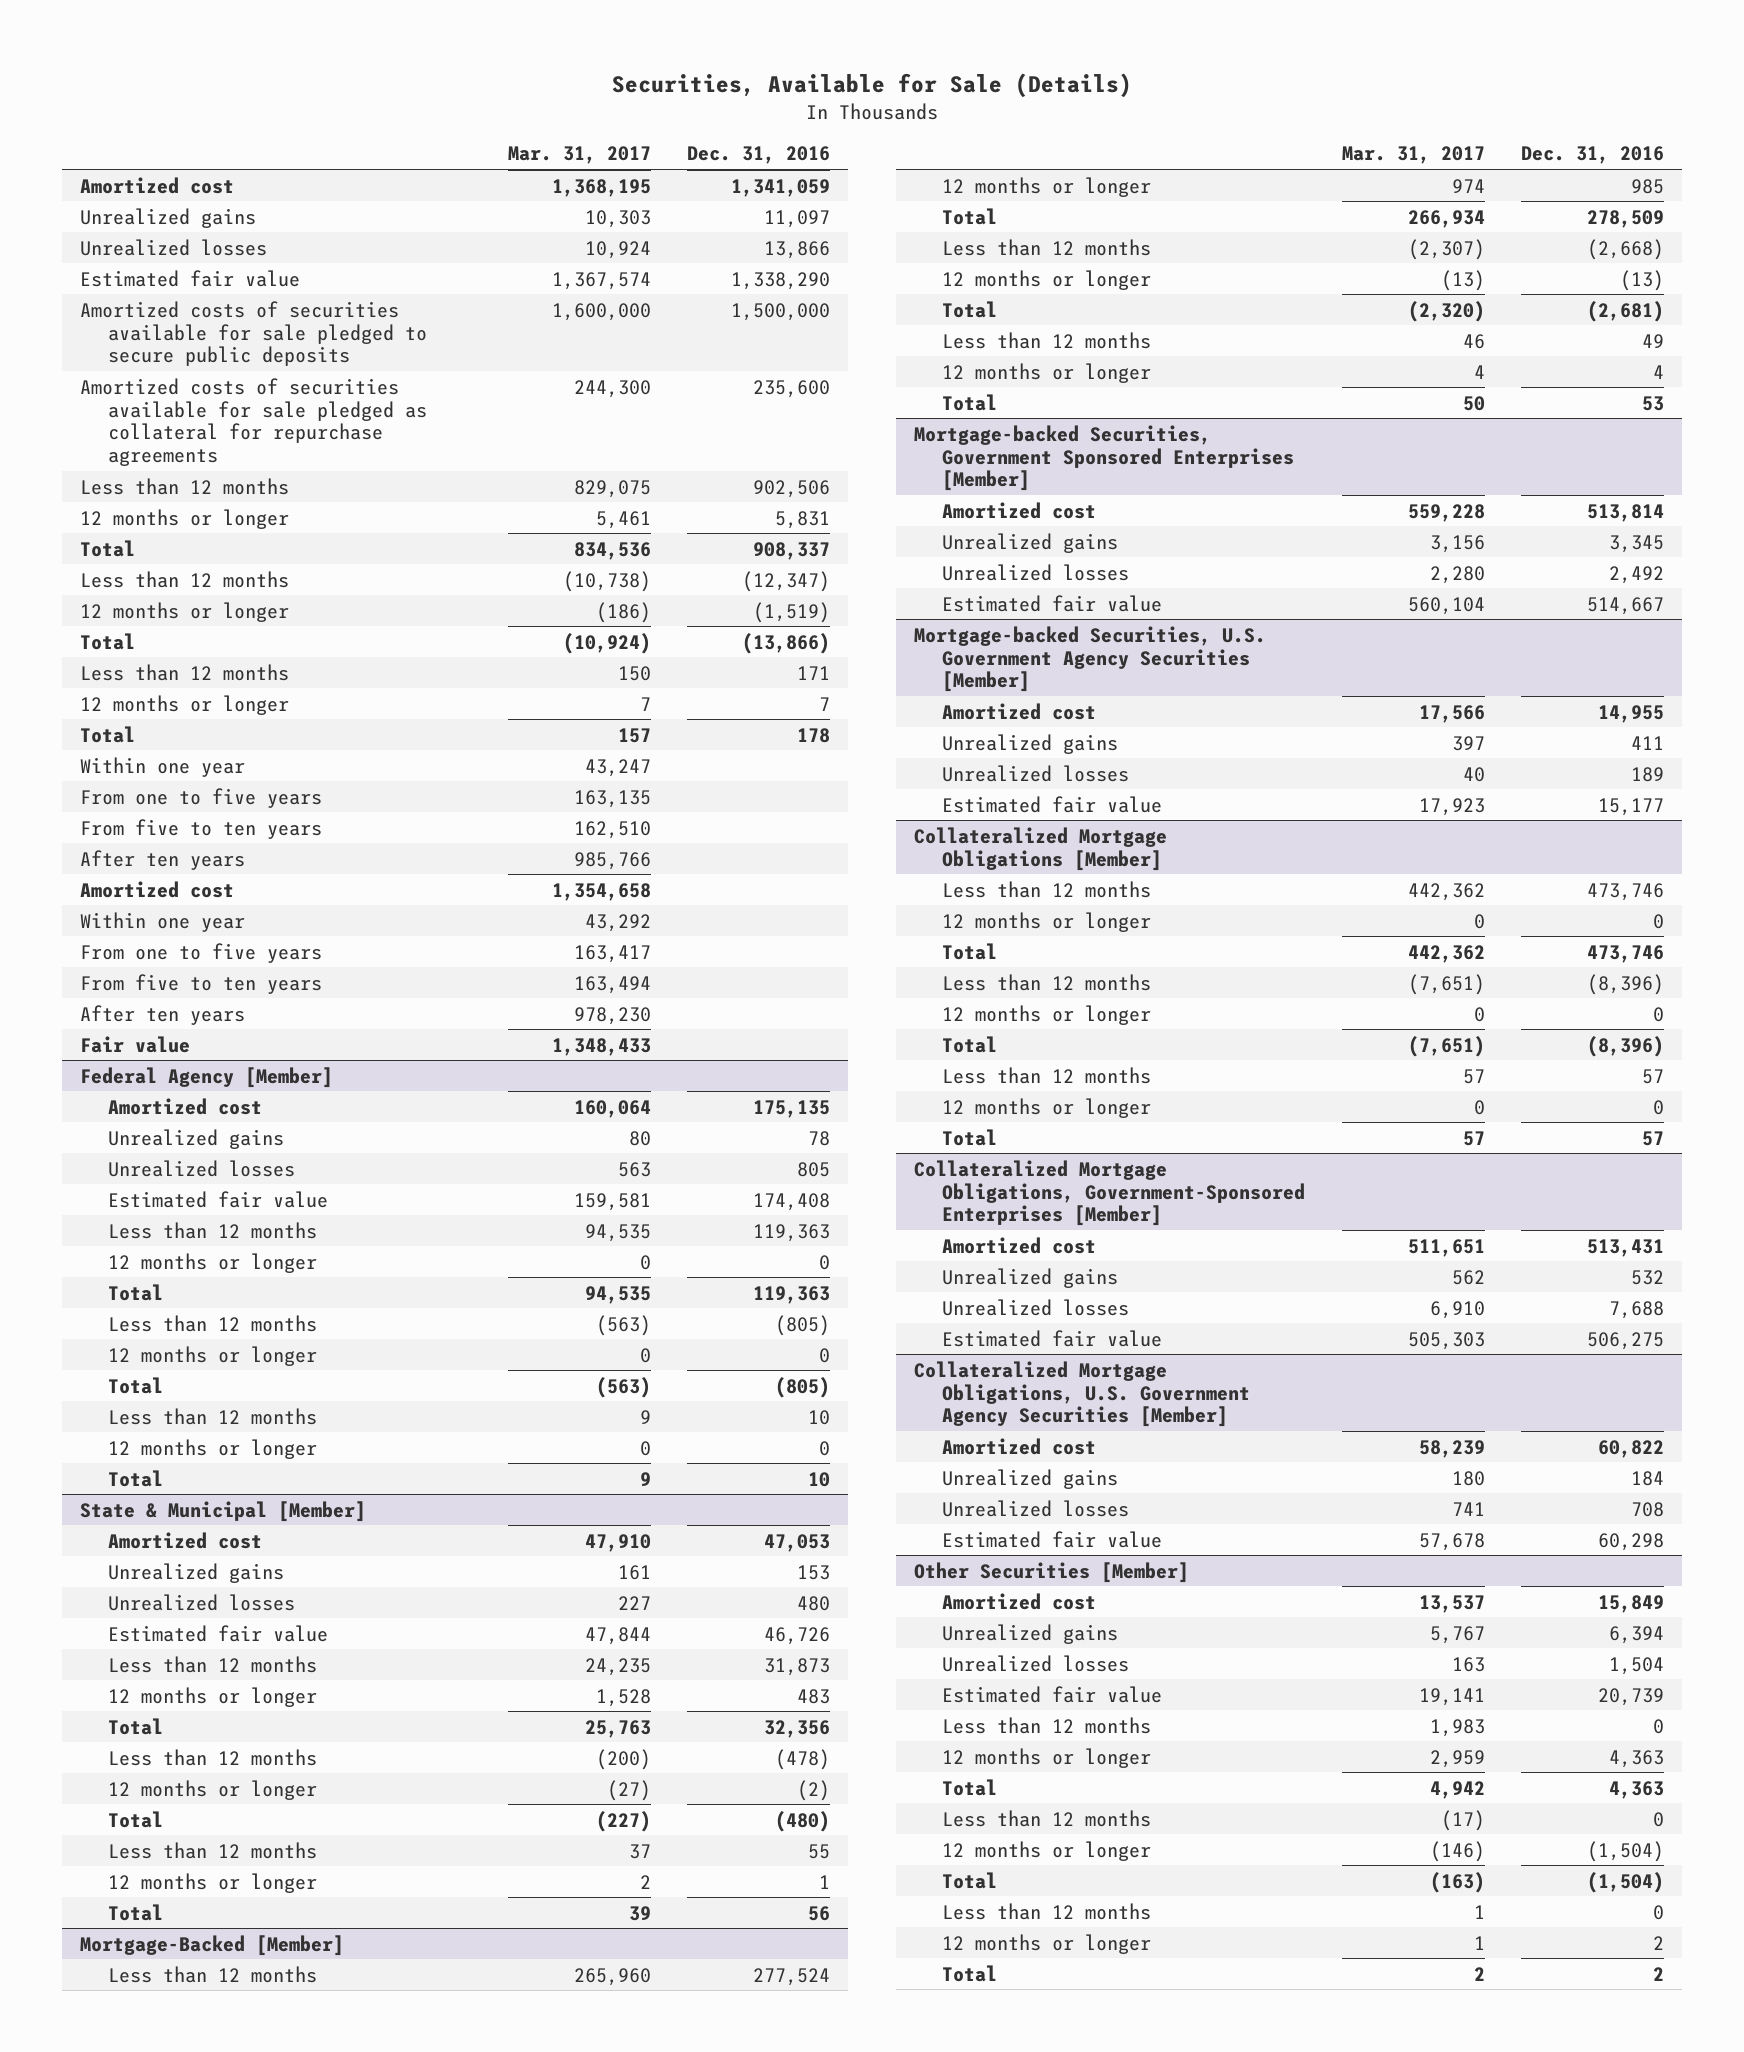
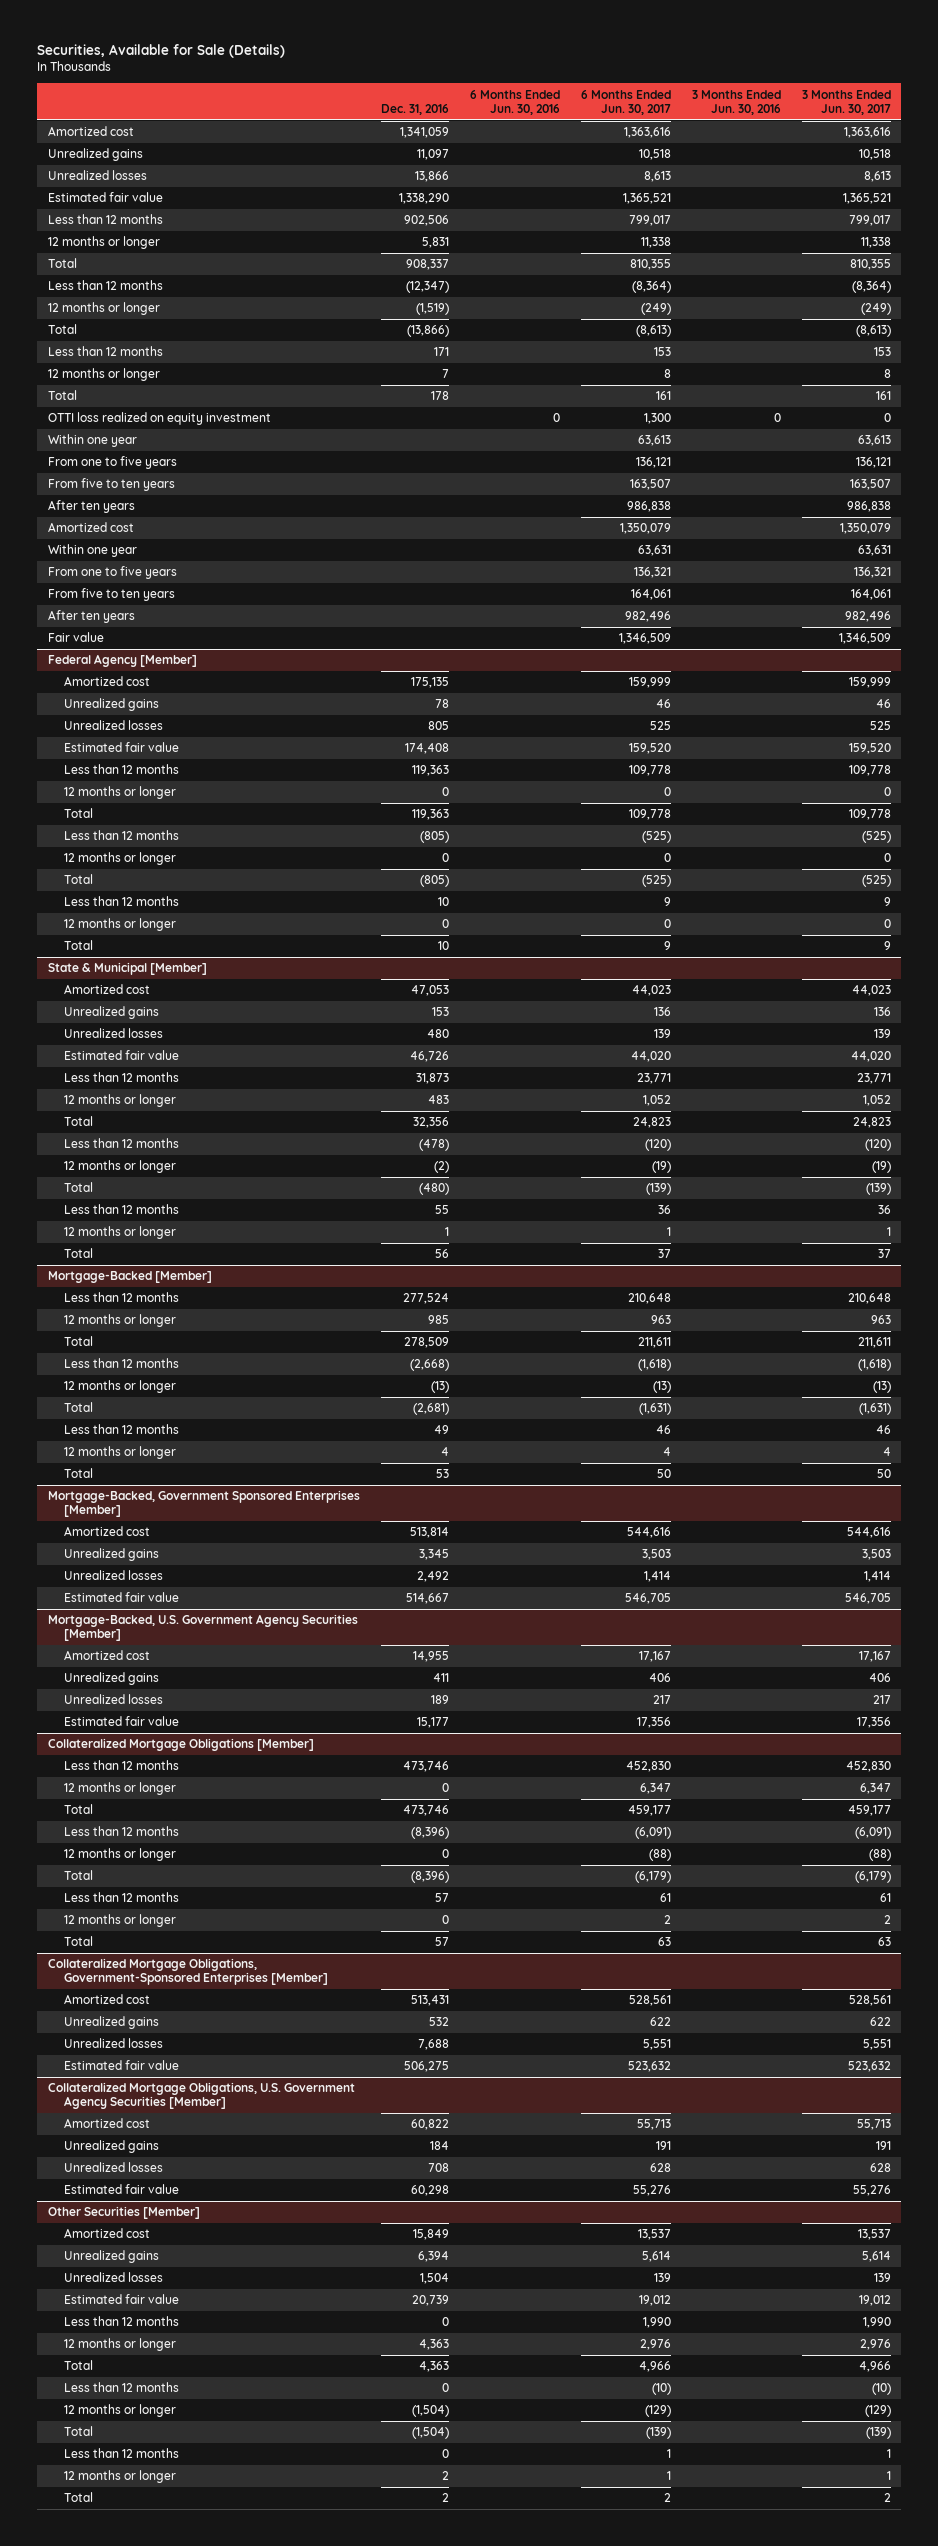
[507,146,651,165] Mar. 31, 2017 -> none
none -> [469,89,560,115] 6 Months Ended Jun. 30, 2016
none -> [580,89,671,115] 6 Months Ended Jun. 30, 2017
none -> [691,89,781,115] 3 Months Ended Jun. 30, 2016
none -> [801,89,891,115] 3 Months Ended Jun. 30, 2017
[80,300,428,367] Amortized costs of securities available for sale pledged to secure public deposits -> none
[80,377,428,467] Amortized costs of securities available for sale pledged as collateral for repurchase agreements -> none
none -> [47,412,271,426] OTTI loss realized on equity investment
[914,424,1295,492] Mortgage-backed Securities, Government Sponsored Enterprises [Member] -> [47,1490,360,1518] Mortgage-Backed, Government Sponsored Enterprises [Member]
[914,625,1267,693] Mortgage-backed Securities, U.S. Government Agency Securities [Member] -> [47,1614,358,1642] Mortgage-Backed, U.S. Government Agency Securities [Member]

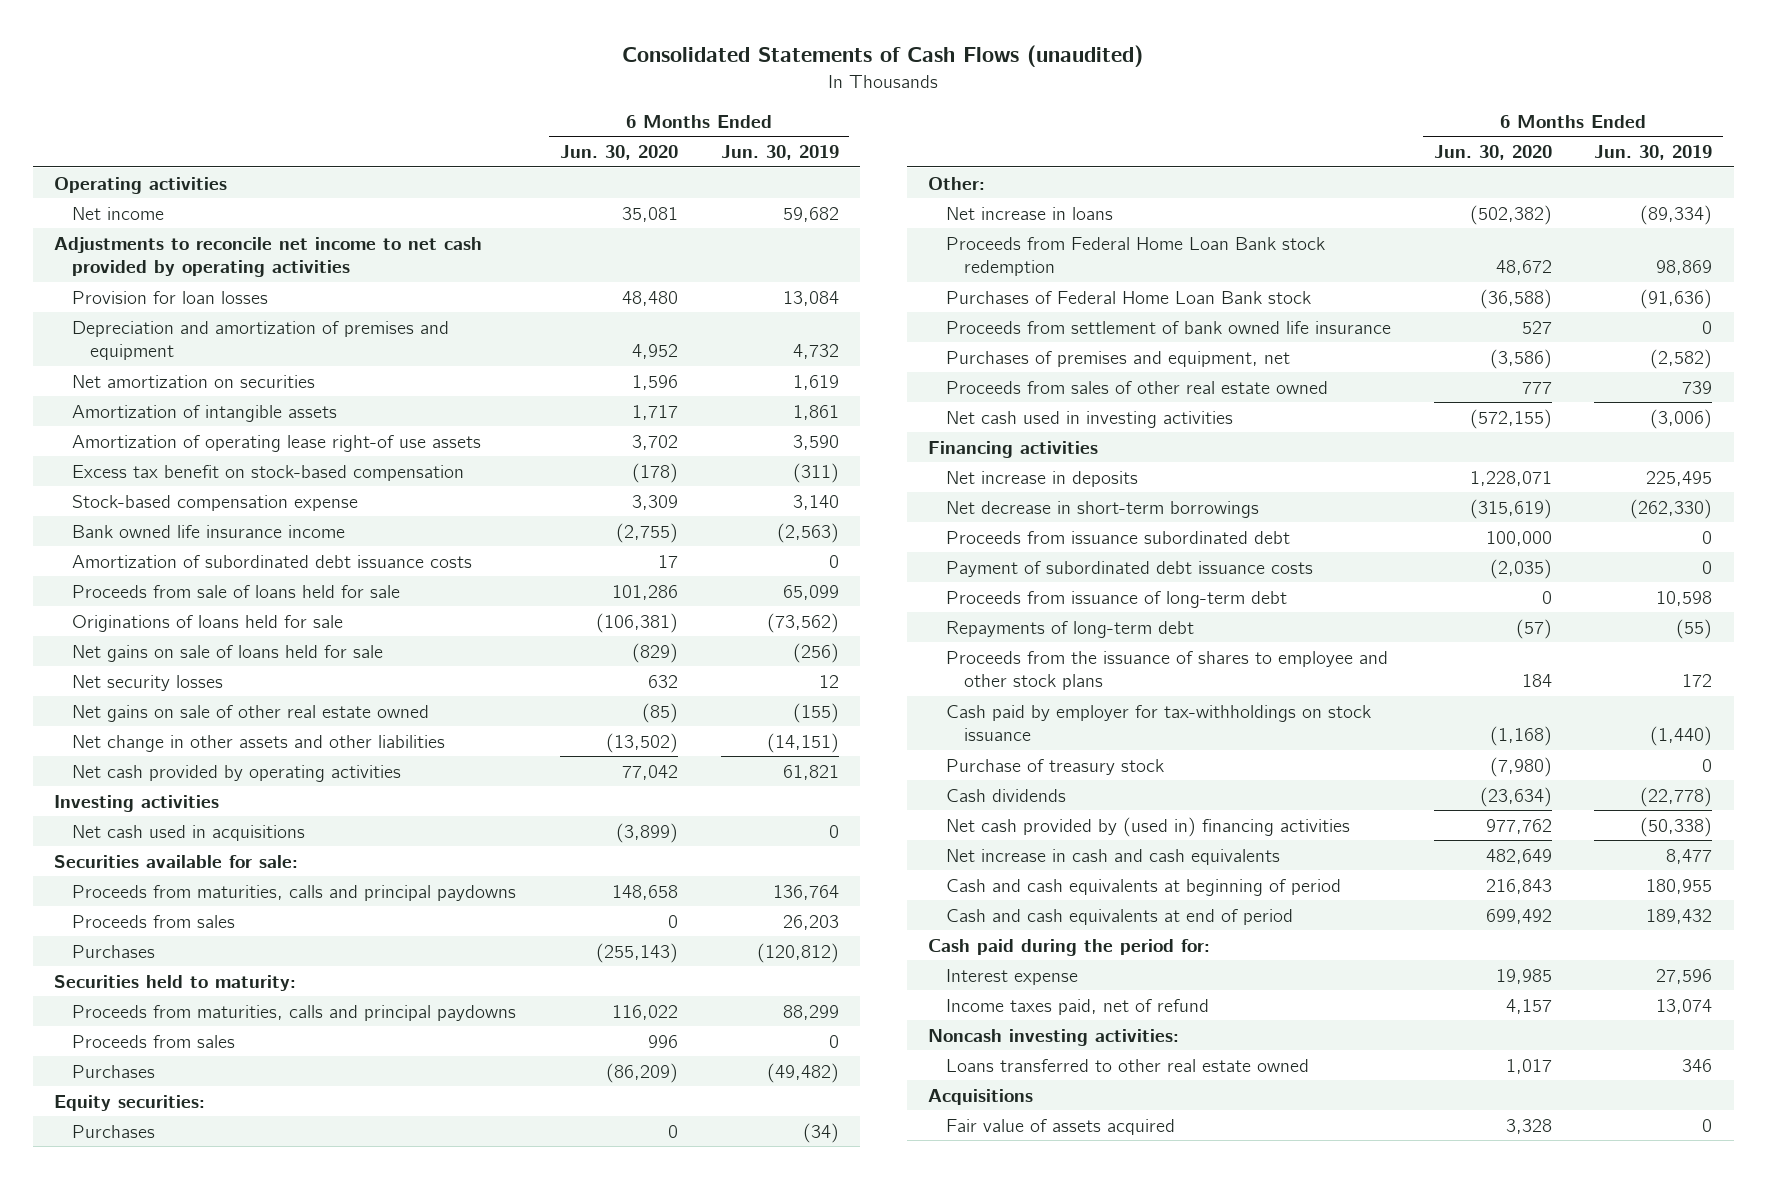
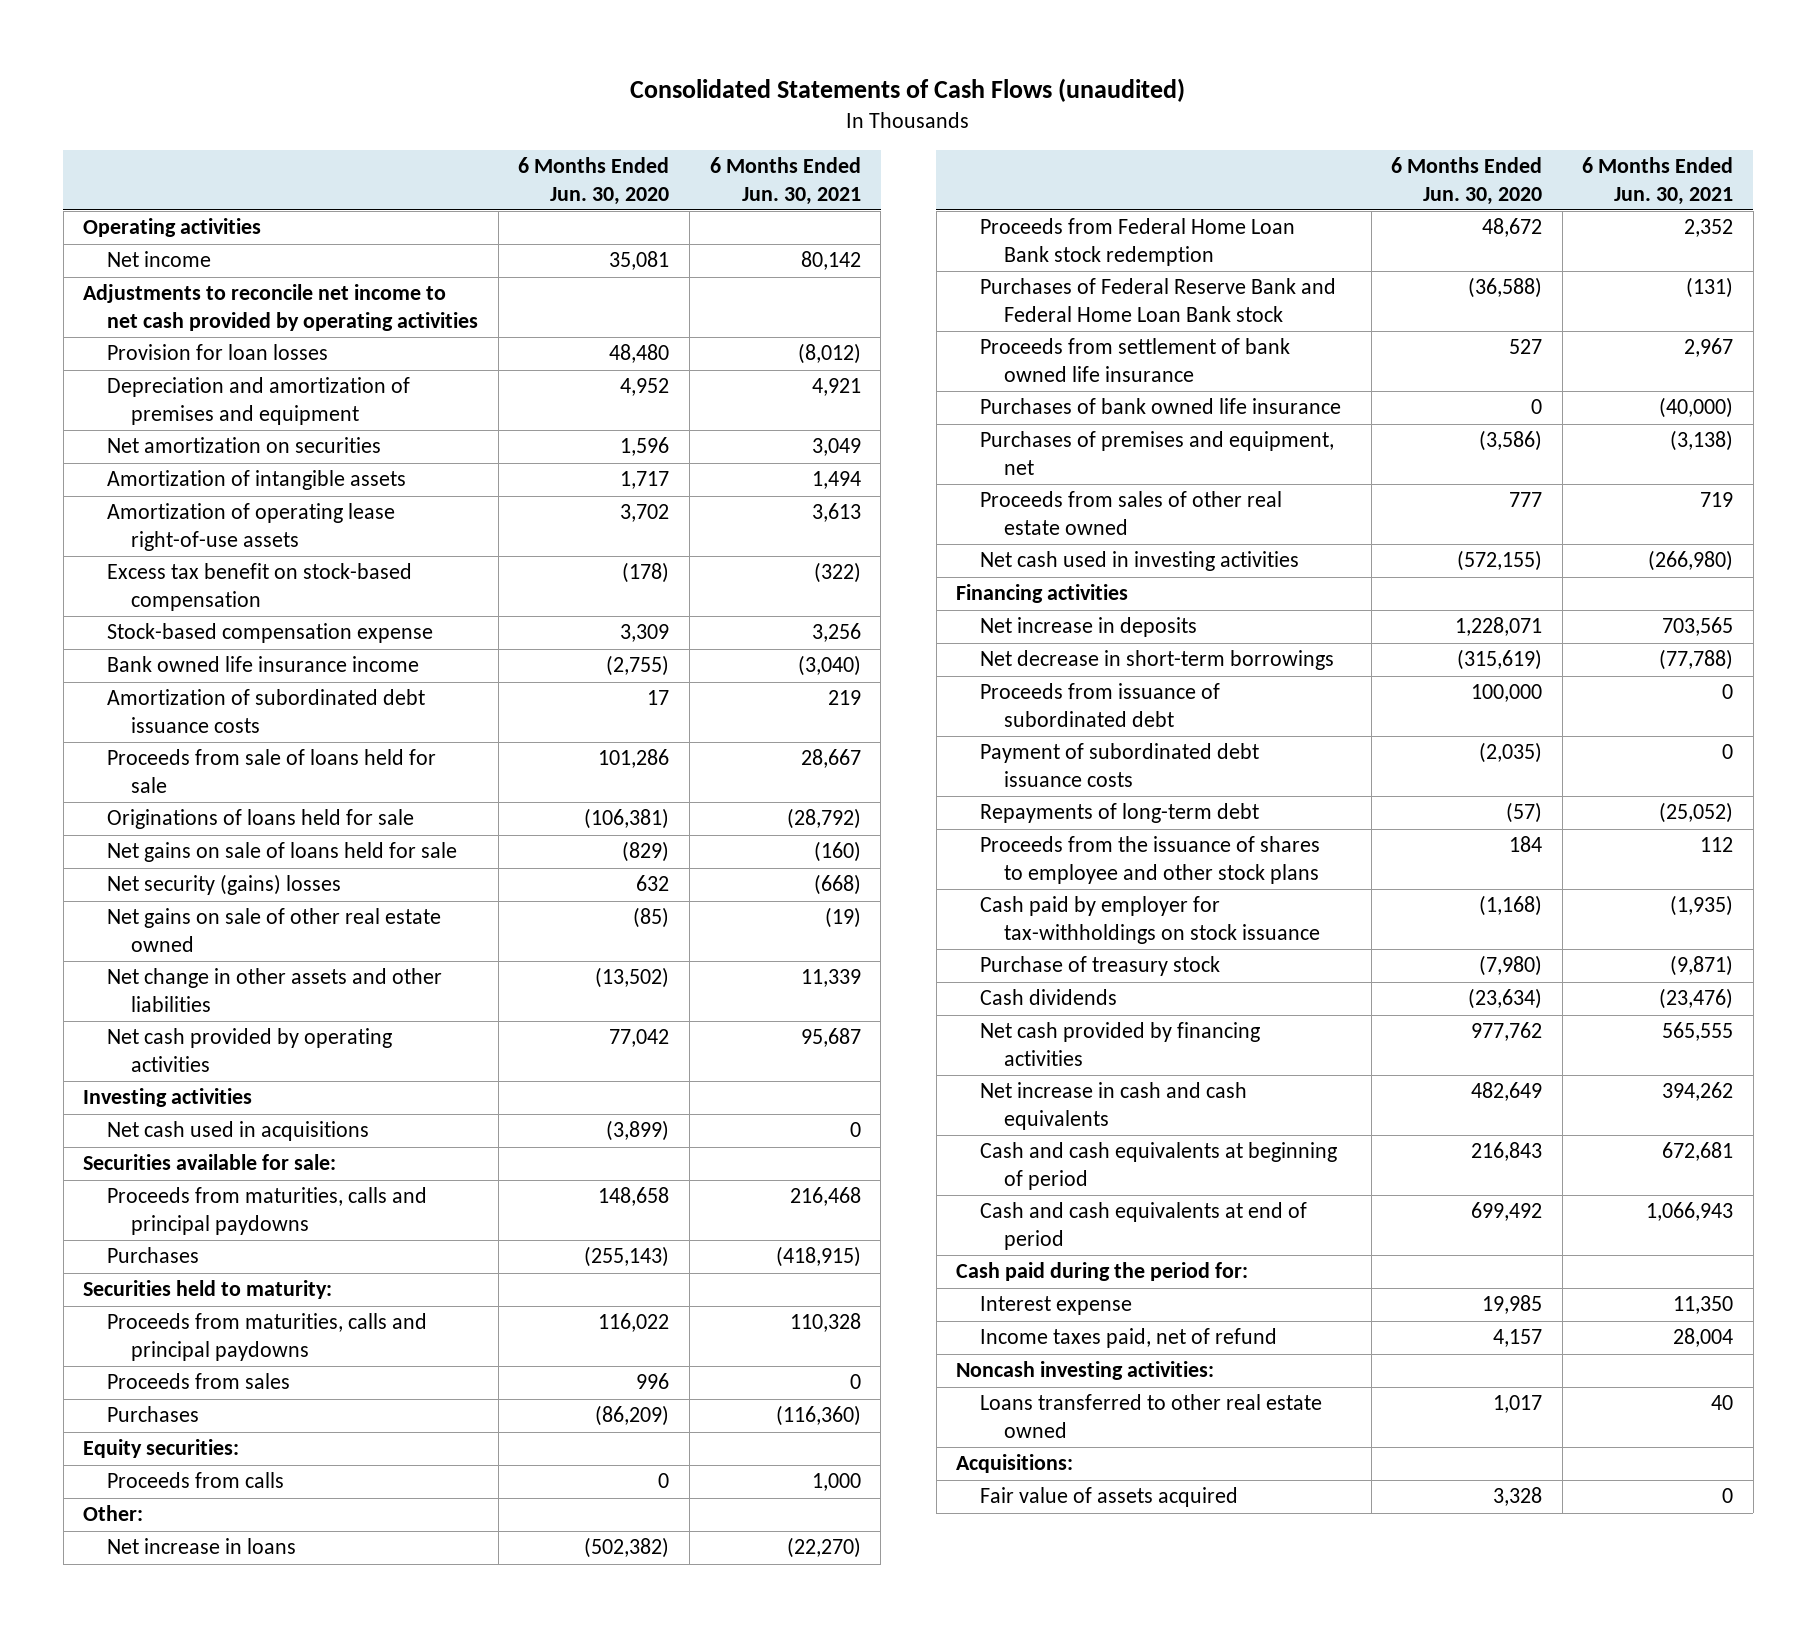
[720,145,839,161] Jun. 30, 2019 -> none
none -> [709,157,861,205] 6 Months Ended Jun. 30, 2021
[72,434,482,452] Amortization of operating lease right-of use assets -> [107,503,396,551] Amortization of operating lease right-of-use assets
[72,674,224,691] Net security losses -> [107,874,342,896] Net security (gains) losses
[72,914,236,928] Proceeds from sales -> none
[72,1124,156,1138] Purchases -> none
none -> [107,1472,285,1489] Proceeds from calls
[946,290,1312,304] Purchases of Federal Home Loan Bank stock -> [980,278,1337,322] Purchases of Federal Reserve Bank and Federal Home Loan Bank stock
none -> [980,398,1342,415] Purchases of bank owned life insurance
[946,530,1291,544] Proceeds from issuance subordinated debt -> [980,683,1221,727] Proceeds from issuance of subordinated debt
[946,590,1288,608] Proceeds from issuance of long-term debt -> none
[946,816,1351,837] Net cash provided by (used in) financing activities -> [980,1022,1261,1066] Net cash provided by financing activities
[928,1088,1034,1105] Acquisitions -> [956,1454,1074,1474] Acquisitions:

